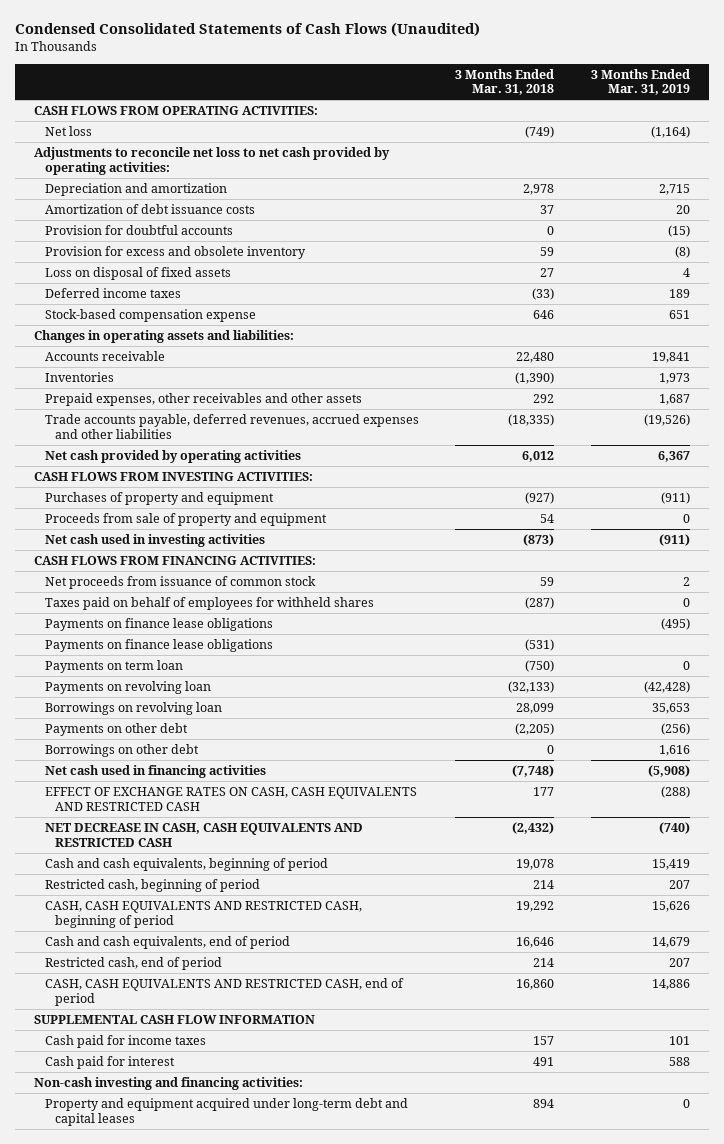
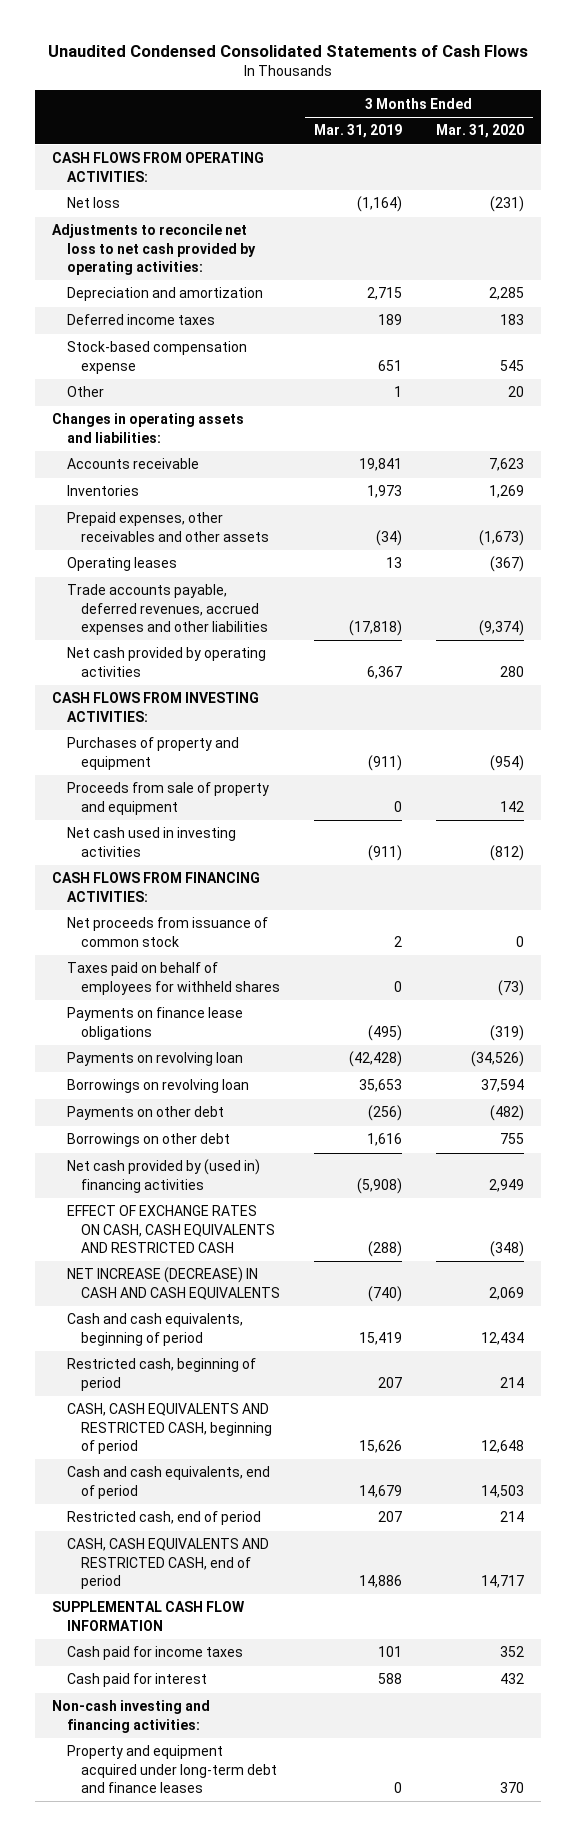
[15,22,481,38] Condensed Consolidated Statements of Cash Flows (Unaudited) -> [48,45,529,58] Unaudited Condensed Consolidated Statements of Cash Flows
[455,68,555,96] 3 Months Ended Mar. 31, 2018 -> none
none -> [436,124,525,139] Mar. 31, 2020
[44,204,255,215] Amortization of debt issuance costs -> none
[44,225,233,236] Provision for doubtful accounts -> none
[44,246,306,260] Provision for excess and obsolete inventory -> none
[44,267,231,281] Loss on disposal of fixed assets -> none
none -> [66,386,104,398] Other
[659,394,691,406] 1,687 -> [375,529,402,546] (34)
none -> [66,557,177,572] Operating leases
[644,414,691,427] (19,526) -> [348,619,402,636] (17,818)
[44,639,273,653] Payments on finance lease obligations -> none
[44,660,183,674] Payments on term loan -> none
[44,765,266,779] Net cash used in financing activities -> [66,1159,260,1193] Net cash provided by (used in) financing activities
[44,823,363,847] NET DECREASE IN CASH, CASH EQUIVALENTS AND RESTRICTED CASH -> [66,1267,280,1300] NET INCREASE (DECREASE) IN CASH AND CASH EQUIVALENTS
[44,1098,408,1126] Property and equipment acquired under long-term debt and capital leases -> [66,1745,277,1793] Property and equipment acquired under long-term debt and finance leases

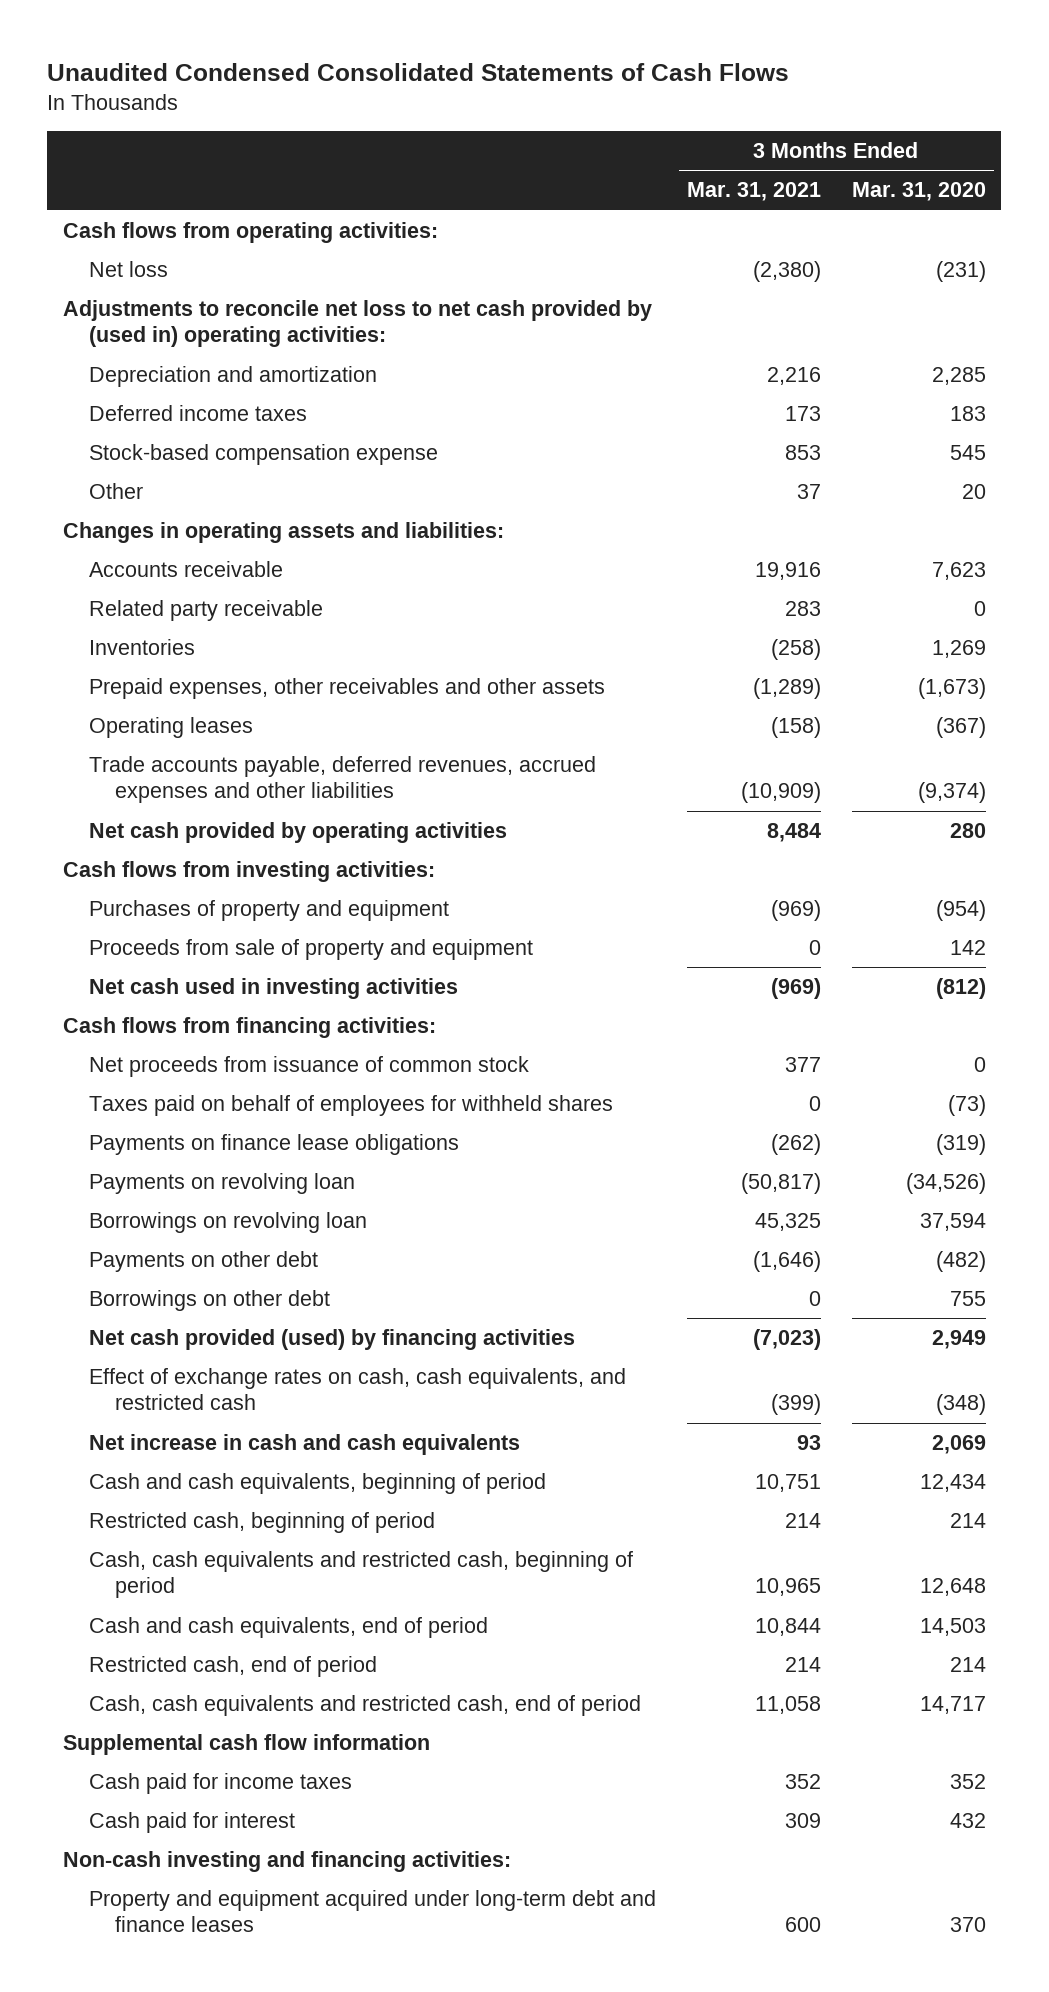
[313,124,402,139] Mar. 31, 2019 -> none
none -> [686,182,821,202] Mar. 31, 2021
[52,152,265,182] CASH FLOWS FROM OPERATING ACTIVITIES: -> [62,222,438,244] Cash flows from operating activities:
[52,224,256,275] Adjustments to reconcile net loss to net cash provided by operating activities: -> [62,300,652,348] Adjustments to reconcile net loss to net cash provided by (used in) operating activities:
none -> [88,600,323,622] Related party receivable
[52,692,260,722] CASH FLOWS FROM INVESTING ACTIVITIES: -> [62,861,435,883] Cash flows from investing activities:
[52,872,261,902] CASH FLOWS FROM FINANCING ACTIVITIES: -> [62,1017,436,1039] Cash flows from financing activities:
[66,1159,260,1193] Net cash provided by (used in) financing activities -> [88,1329,575,1351] Net cash provided (used) by financing activities
[66,1205,275,1253] EFFECT OF EXCHANGE RATES ON CASH, CASH EQUIVALENTS AND RESTRICTED CASH -> [88,1368,626,1411] Effect of exchange rates on cash, cash equivalents, and restricted cash
[66,1267,280,1300] NET INCREASE (DECREASE) IN CASH AND CASH EQUIVALENTS -> [88,1434,520,1456] Net increase in cash and cash equivalents
[66,1403,272,1454] CASH, CASH EQUIVALENTS AND RESTRICTED CASH, beginning of period -> [88,1551,633,1599] Cash, cash equivalents and restricted cash, beginning of period
[66,1538,269,1589] CASH, CASH EQUIVALENTS AND RESTRICTED CASH, end of period -> [88,1695,641,1717] Cash, cash equivalents and restricted cash, end of period
[52,1601,246,1631] SUPPLEMENTAL CASH FLOW INFORMATION -> [62,1734,430,1756] Supplemental cash flow information

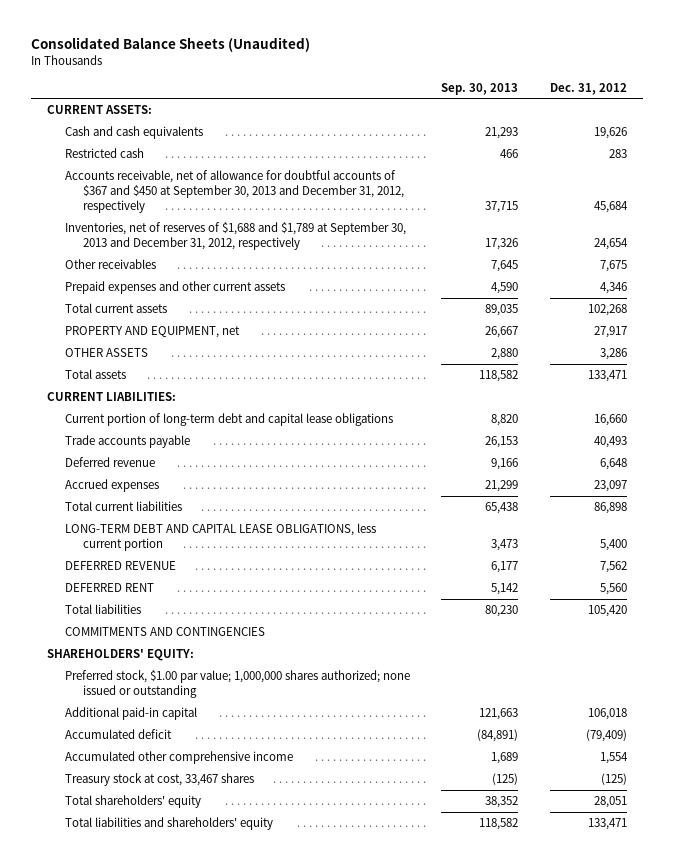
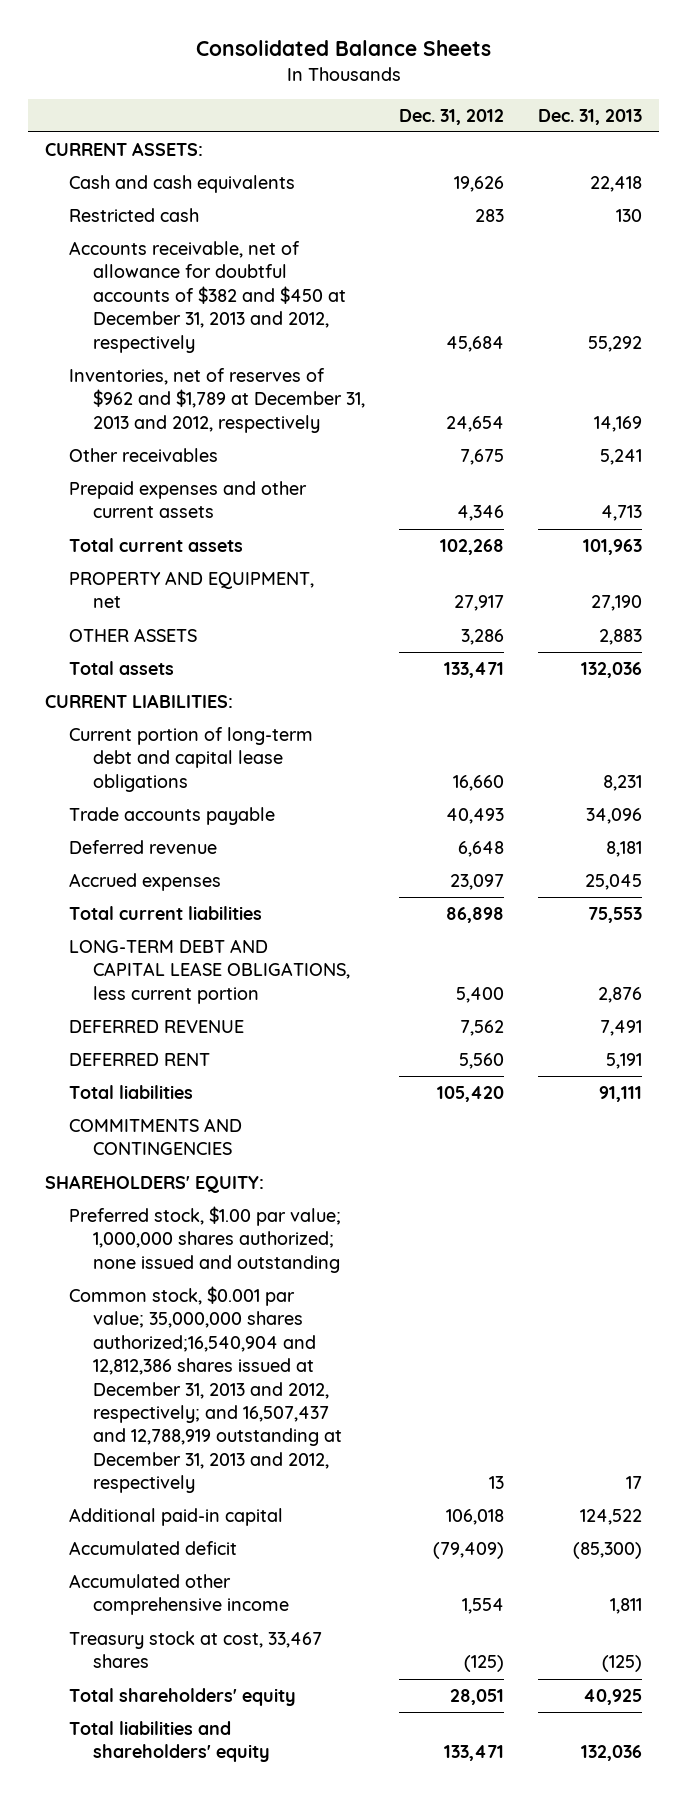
[31,37,311,53] Consolidated Balance Sheets (Unaudited) -> [195,40,491,57] Consolidated Balance Sheets
[441,82,519,95] Sep. 30, 2013 -> none
none -> [538,108,643,125] Dec. 31, 2013
[64,170,404,214] Accounts receivable, net of allowance for doubtful accounts of $367 and $450 at September 30, 2013 and December 31, 2012, respectively -> [68,241,346,353] Accounts receivable, net of allowance for doubtful accounts of $382 and $450 at December 31, 2013 and 2012, respectively
[64,222,406,251] Inventories, net of reserves of $1,688 and $1,789 at September 30, 2013 and December 31, 2012, respectively -> [68,368,365,433] Inventories, net of reserves of $962 and $1,789 at December 31, 2013 and 2012, respectively
[64,670,410,699] Preferred stock, $1.00 par value; 1,000,000 shares authorized; none issued or outstanding -> [68,1206,341,1273] Preferred stock, $1.00 par value; 1,000,000 shares authorized; none issued and outstanding
none -> [68,1286,342,1493] Common stock, $0.001 par value; 35,000,000 shares authorized;16,540,904 and 12,812,386 shares issued at December 31, 2013 and 2012, respectively; and 16,507,437 and 12,788,919 outstanding at December 31, 2013 and 2012, respectively

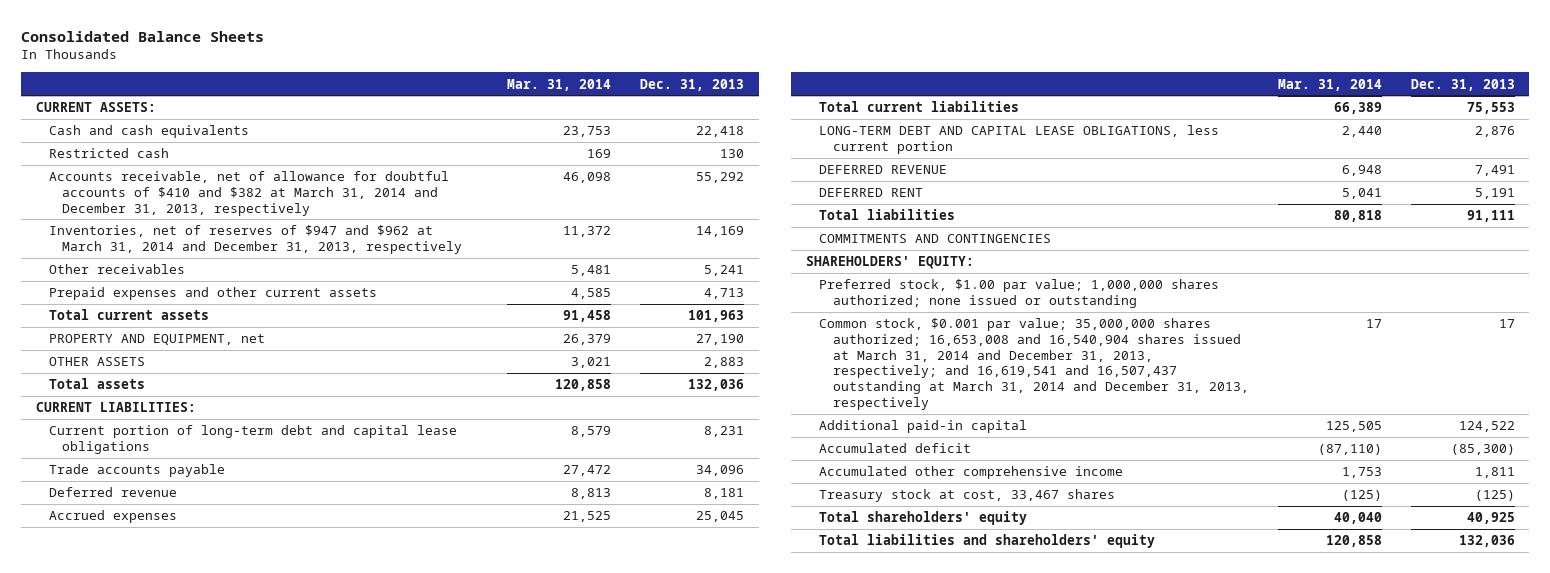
[398,108,504,125] Dec. 31, 2012 -> none
none -> [507,78,612,91] Mar. 31, 2014
[68,241,346,353] Accounts receivable, net of allowance for doubtful accounts of $382 and $450 at December 31, 2013 and 2012, respectively -> [48,171,449,216] Accounts receivable, net of allowance for doubtful accounts of $410 and $382 at March 31, 2014 and December 31, 2013, respectively
[68,368,365,433] Inventories, net of reserves of $962 and $1,789 at December 31, 2013 and 2012, respectively -> [48,225,463,254] Inventories, net of reserves of $947 and $962 at March 31, 2014 and December 31, 2013, respectively
[68,1206,341,1273] Preferred stock, $1.00 par value; 1,000,000 shares authorized; none issued and outstanding -> [819,279,1220,308] Preferred stock, $1.00 par value; 1,000,000 shares authorized; none issued or outstanding
[68,1286,342,1493] Common stock, $0.001 par value; 35,000,000 shares authorized;16,540,904 and 12,812,386 shares issued at December 31, 2013 and 2012, respectively; and 16,507,437 and 12,788,919 outstanding at December 31, 2013 and 2012, respectively -> [819,318,1249,410] Common stock, $0.001 par value; 35,000,000 shares authorized; 16,653,008 and 16,540,904 shares issued at March 31, 2014 and December 31, 2013, respectively; and 16,619,541 and 16,507,437 outstanding at March 31, 2014 and December 31, 2013, respectively

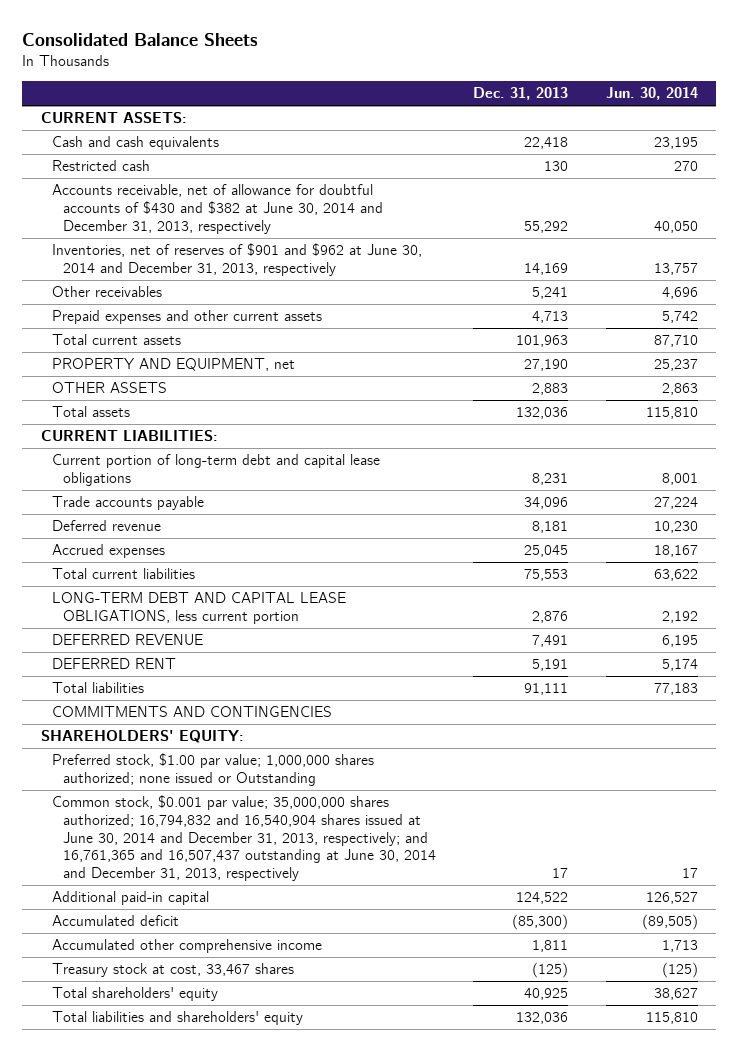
[507,78,612,91] Mar. 31, 2014 -> none
none -> [605,87,698,101] Jun. 30, 2014
[48,171,449,216] Accounts receivable, net of allowance for doubtful accounts of $410 and $382 at March 31, 2014 and December 31, 2013, respectively -> [52,184,384,234] Accounts receivable, net of allowance for doubtful accounts of $430 and $382 at June 30, 2014 and December 31, 2013, respectively
[48,225,463,254] Inventories, net of reserves of $947 and $962 at March 31, 2014 and December 31, 2013, respectively -> [52,243,423,276] Inventories, net of reserves of $901 and $962 at June 30, 2014 and December 31, 2013, respectively
[819,279,1220,308] Preferred stock, $1.00 par value; 1,000,000 shares authorized; none issued or outstanding -> [52,753,375,786] Preferred stock, $1.00 par value; 1,000,000 shares authorized; none issued or Outstanding
[819,318,1249,410] Common stock, $0.001 par value; 35,000,000 shares authorized; 16,653,008 and 16,540,904 shares issued at March 31, 2014 and December 31, 2013, respectively; and 16,619,541 and 16,507,437 outstanding at March 31, 2014 and December 31, 2013, respectively -> [52,795,437,882] Common stock, $0.001 par value; 35,000,000 shares authorized; 16,794,832 and 16,540,904 shares issued at June 30, 2014 and December 31, 2013, respectively; and 16,761,365 and 16,507,437 outstanding at June 30, 2014 and December 31, 2013, respectively

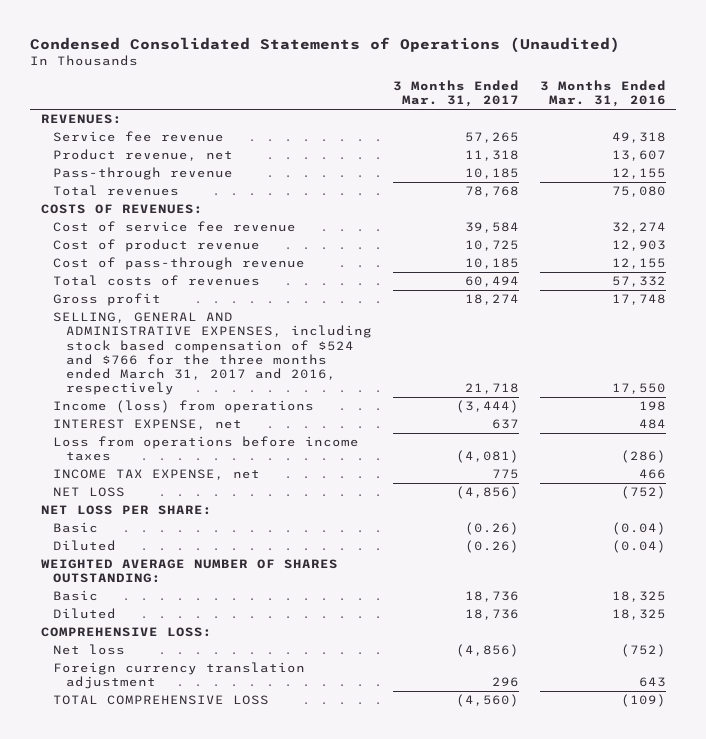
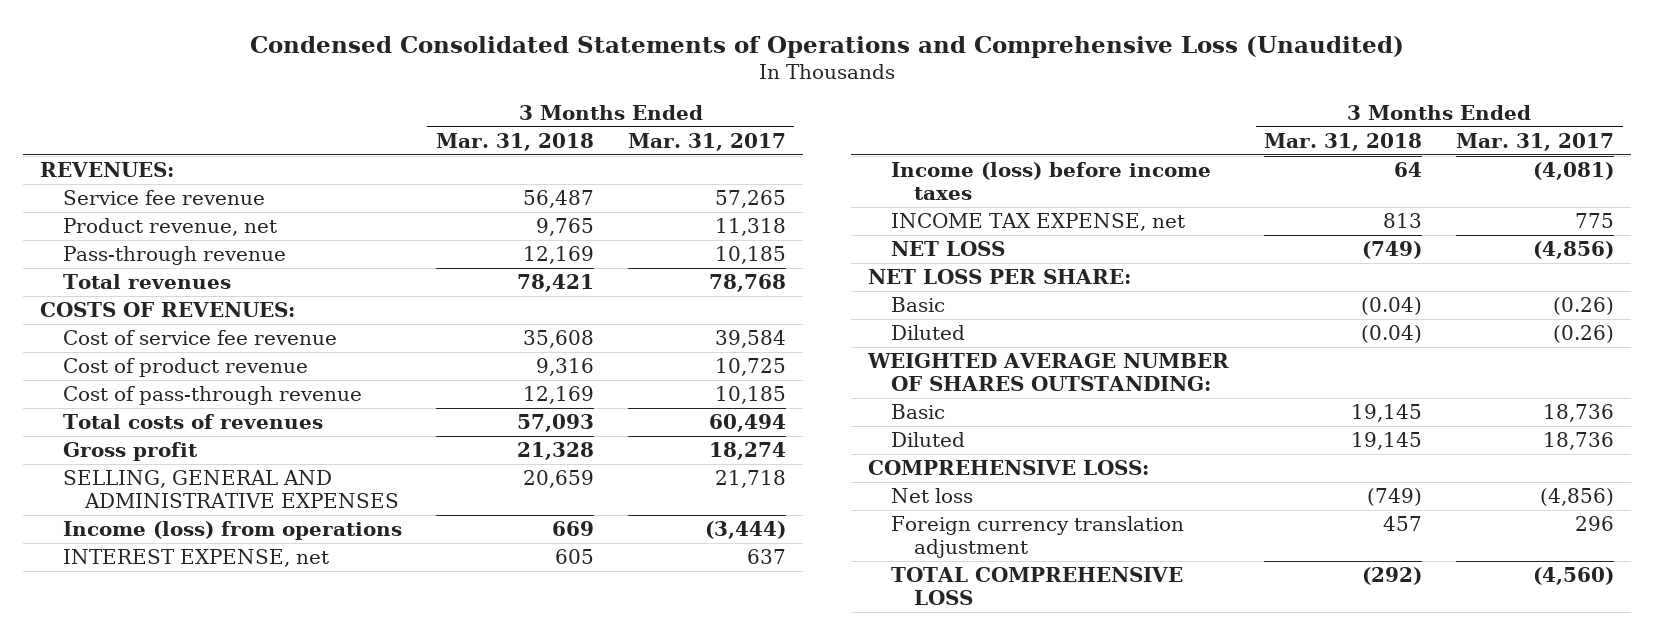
[30,36,621,53] Condensed Consolidated Statements of Operations (Unaudited) -> [250,36,1405,59] Condensed Consolidated Statements of Operations and Comprehensive Loss (Unaudited)
[539,80,666,108] 3 Months Ended Mar. 31, 2016 -> none
none -> [435,132,594,151] Mar. 31, 2018
[53,312,373,396] SELLING, GENERAL AND ADMINISTRATIVE EXPENSES, including stock based compensation of $524 and $766 for the three months ended March 31, 2017 and 2016, respectively -> [62,470,400,509] SELLING, GENERAL AND ADMINISTRATIVE EXPENSES
[53,436,360,462] Loss from operations before income taxes -> [891,162,1212,201] Income (loss) before income taxes

